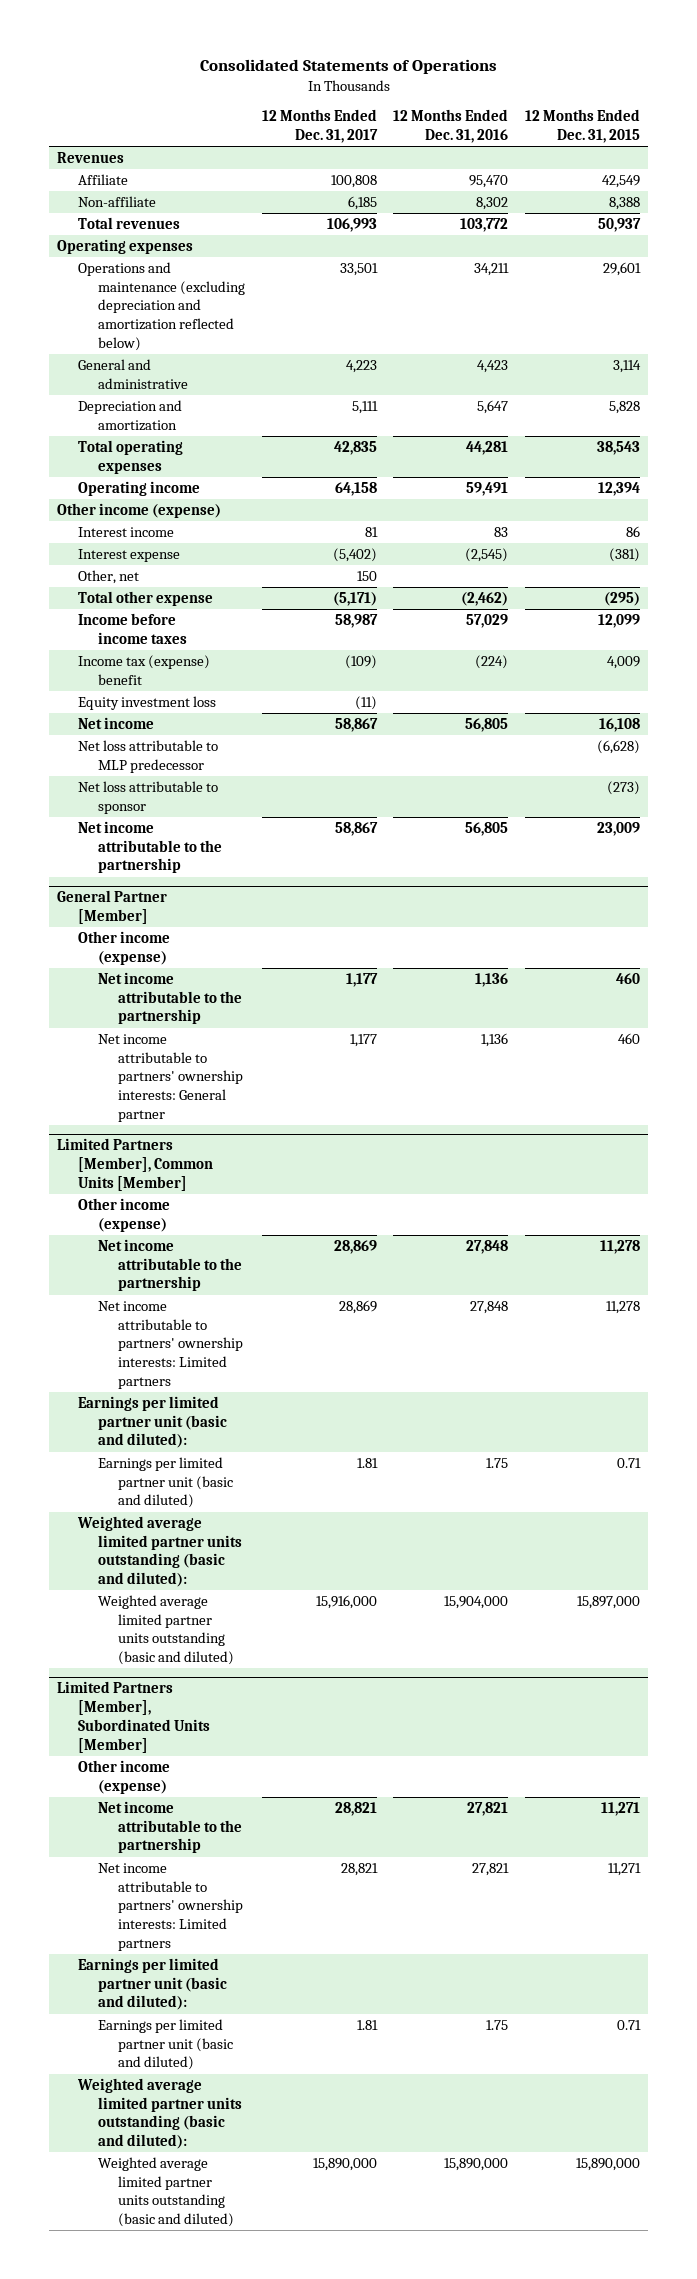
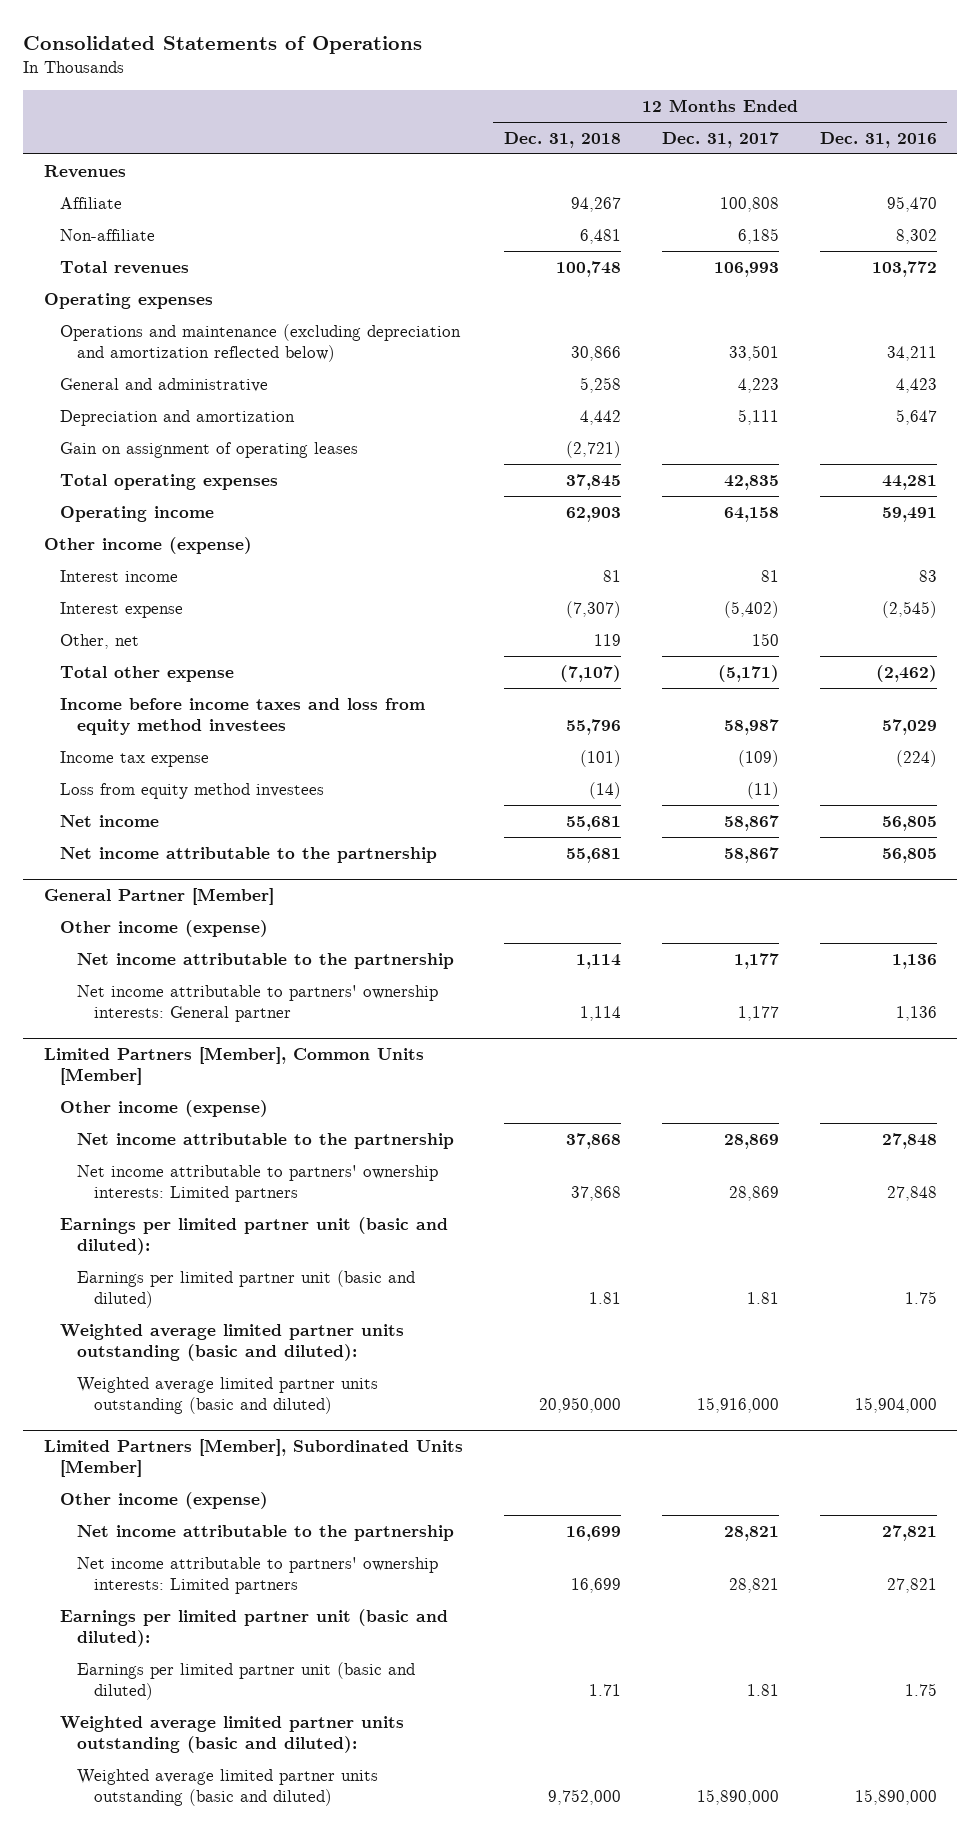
[524,109,640,144] 12 Months Ended Dec. 31, 2015 -> none
none -> [503,131,621,148] Dec. 31, 2018
none -> [60,441,359,458] Gain on assignment of operating leases
[77,613,188,644] Income before income taxes -> [60,697,426,735] Income before income taxes and loss from equity method investees
[77,655,210,685] Income tax (expense) benefit -> [60,750,210,767] Income tax expense
[77,696,216,711] Equity investment loss -> [60,782,325,799] Loss from equity method investees
[77,740,218,773] Net loss attributable to MLP predecessor -> none
[77,781,218,814] Net loss attributable to sponsor -> none

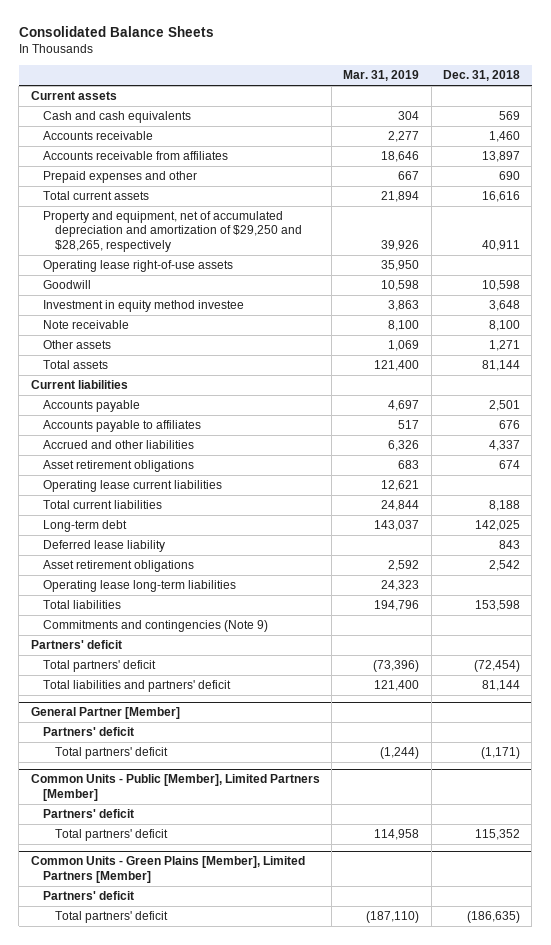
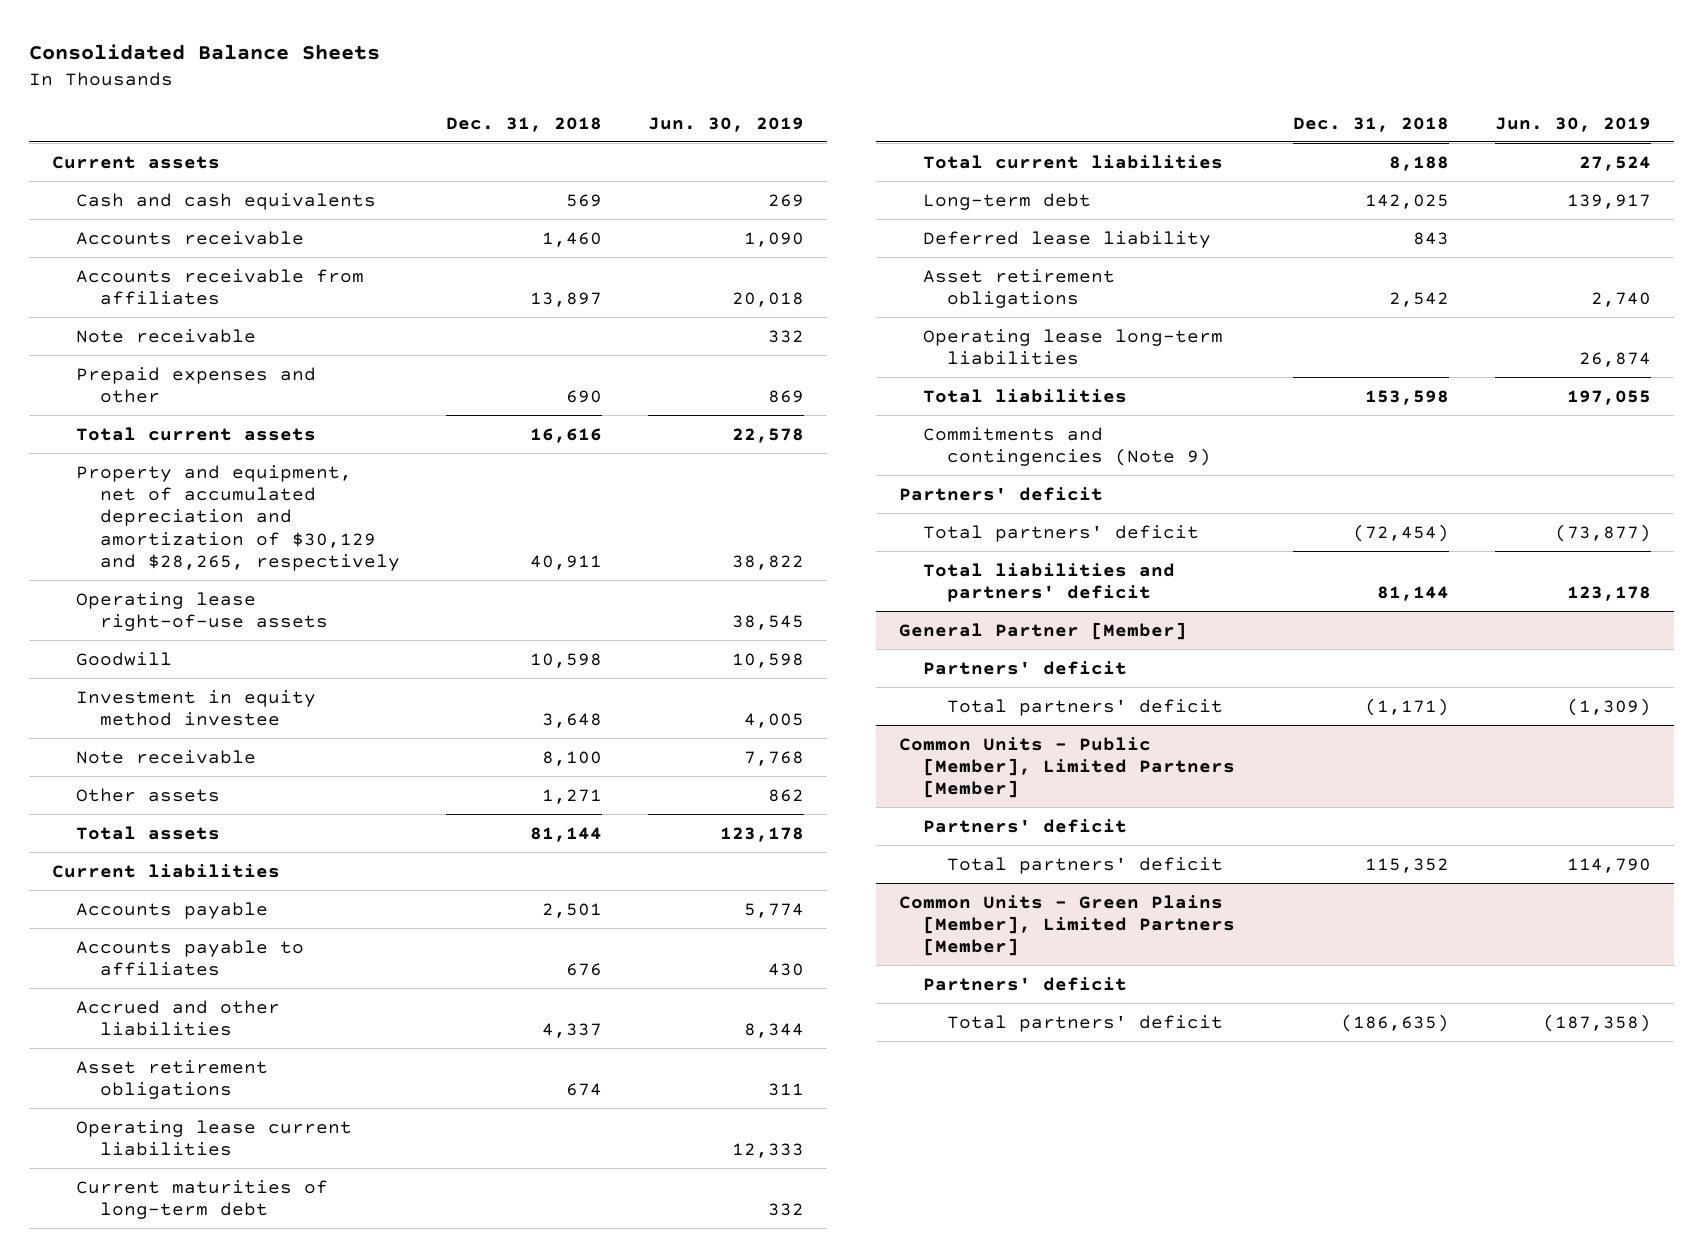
[343,70,420,82] Mar. 31, 2019 -> none
none -> [648,116,805,132] Jun. 30, 2019
none -> [75,328,256,343] Note receivable
[43,211,303,252] Property and equipment, net of accumulated depreciation and amortization of $29,250 and $28,265, respectively -> [75,464,400,572] Property and equipment, net of accumulated depreciation and amortization of $30,129 and $28,265, respectively
none -> [75,1179,328,1219] Current maturities of long-term debt

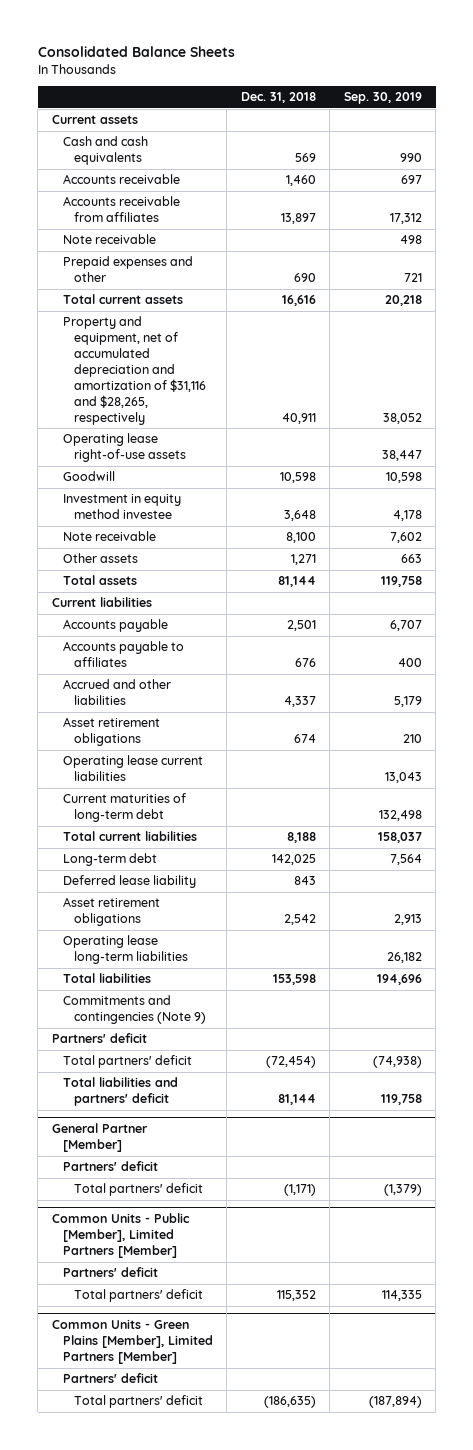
[648,116,805,132] Jun. 30, 2019 -> none
none -> [343,92,422,105] Sep. 30, 2019
[75,464,400,572] Property and equipment, net of accumulated depreciation and amortization of $30,129 and $28,265, respectively -> [62,316,206,425] Property and equipment, net of accumulated depreciation and amortization of $31,116 and $28,265, respectively

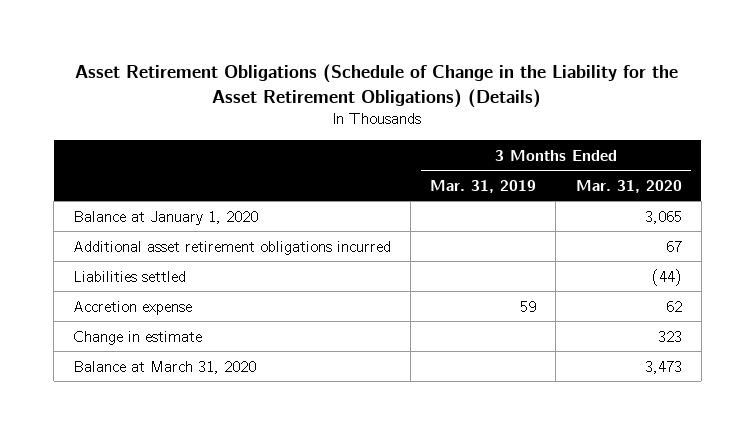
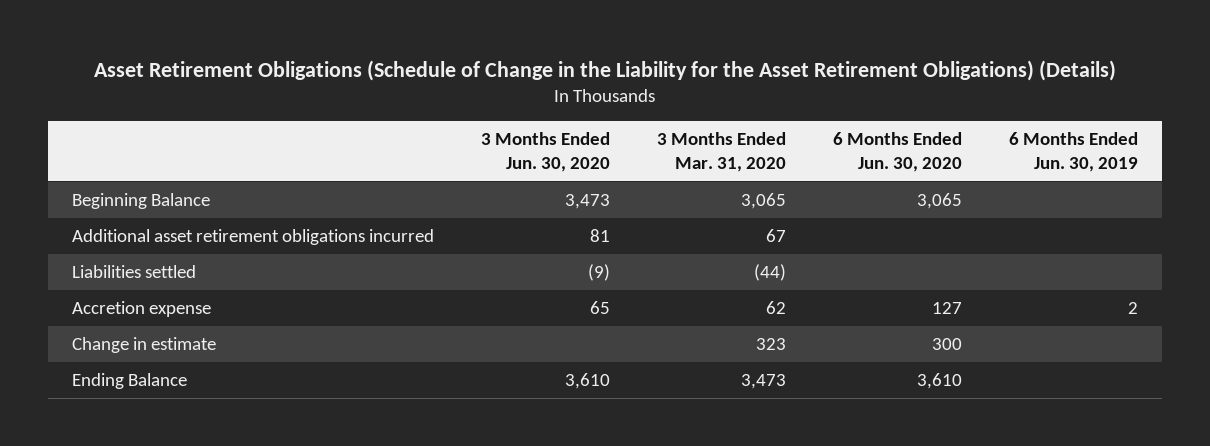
[430,179,537,193] Mar. 31, 2019 -> none
none -> [481,132,611,172] 3 Months Ended Jun. 30, 2020
none -> [833,132,963,172] 6 Months Ended Jun. 30, 2020
none -> [1009,132,1139,172] 6 Months Ended Jun. 30, 2019
[73,210,259,225] Balance at January 1, 2020 -> [71,193,210,210] Beginning Balance
[73,360,257,374] Balance at March 31, 2020 -> [71,373,187,390] Ending Balance

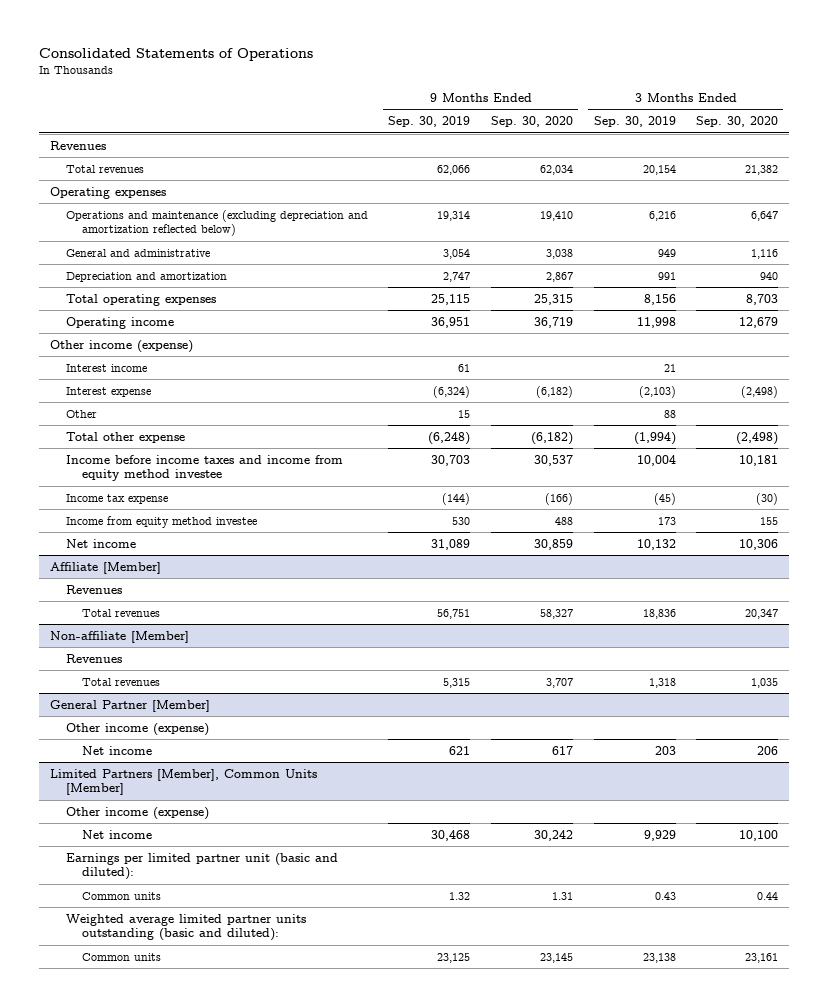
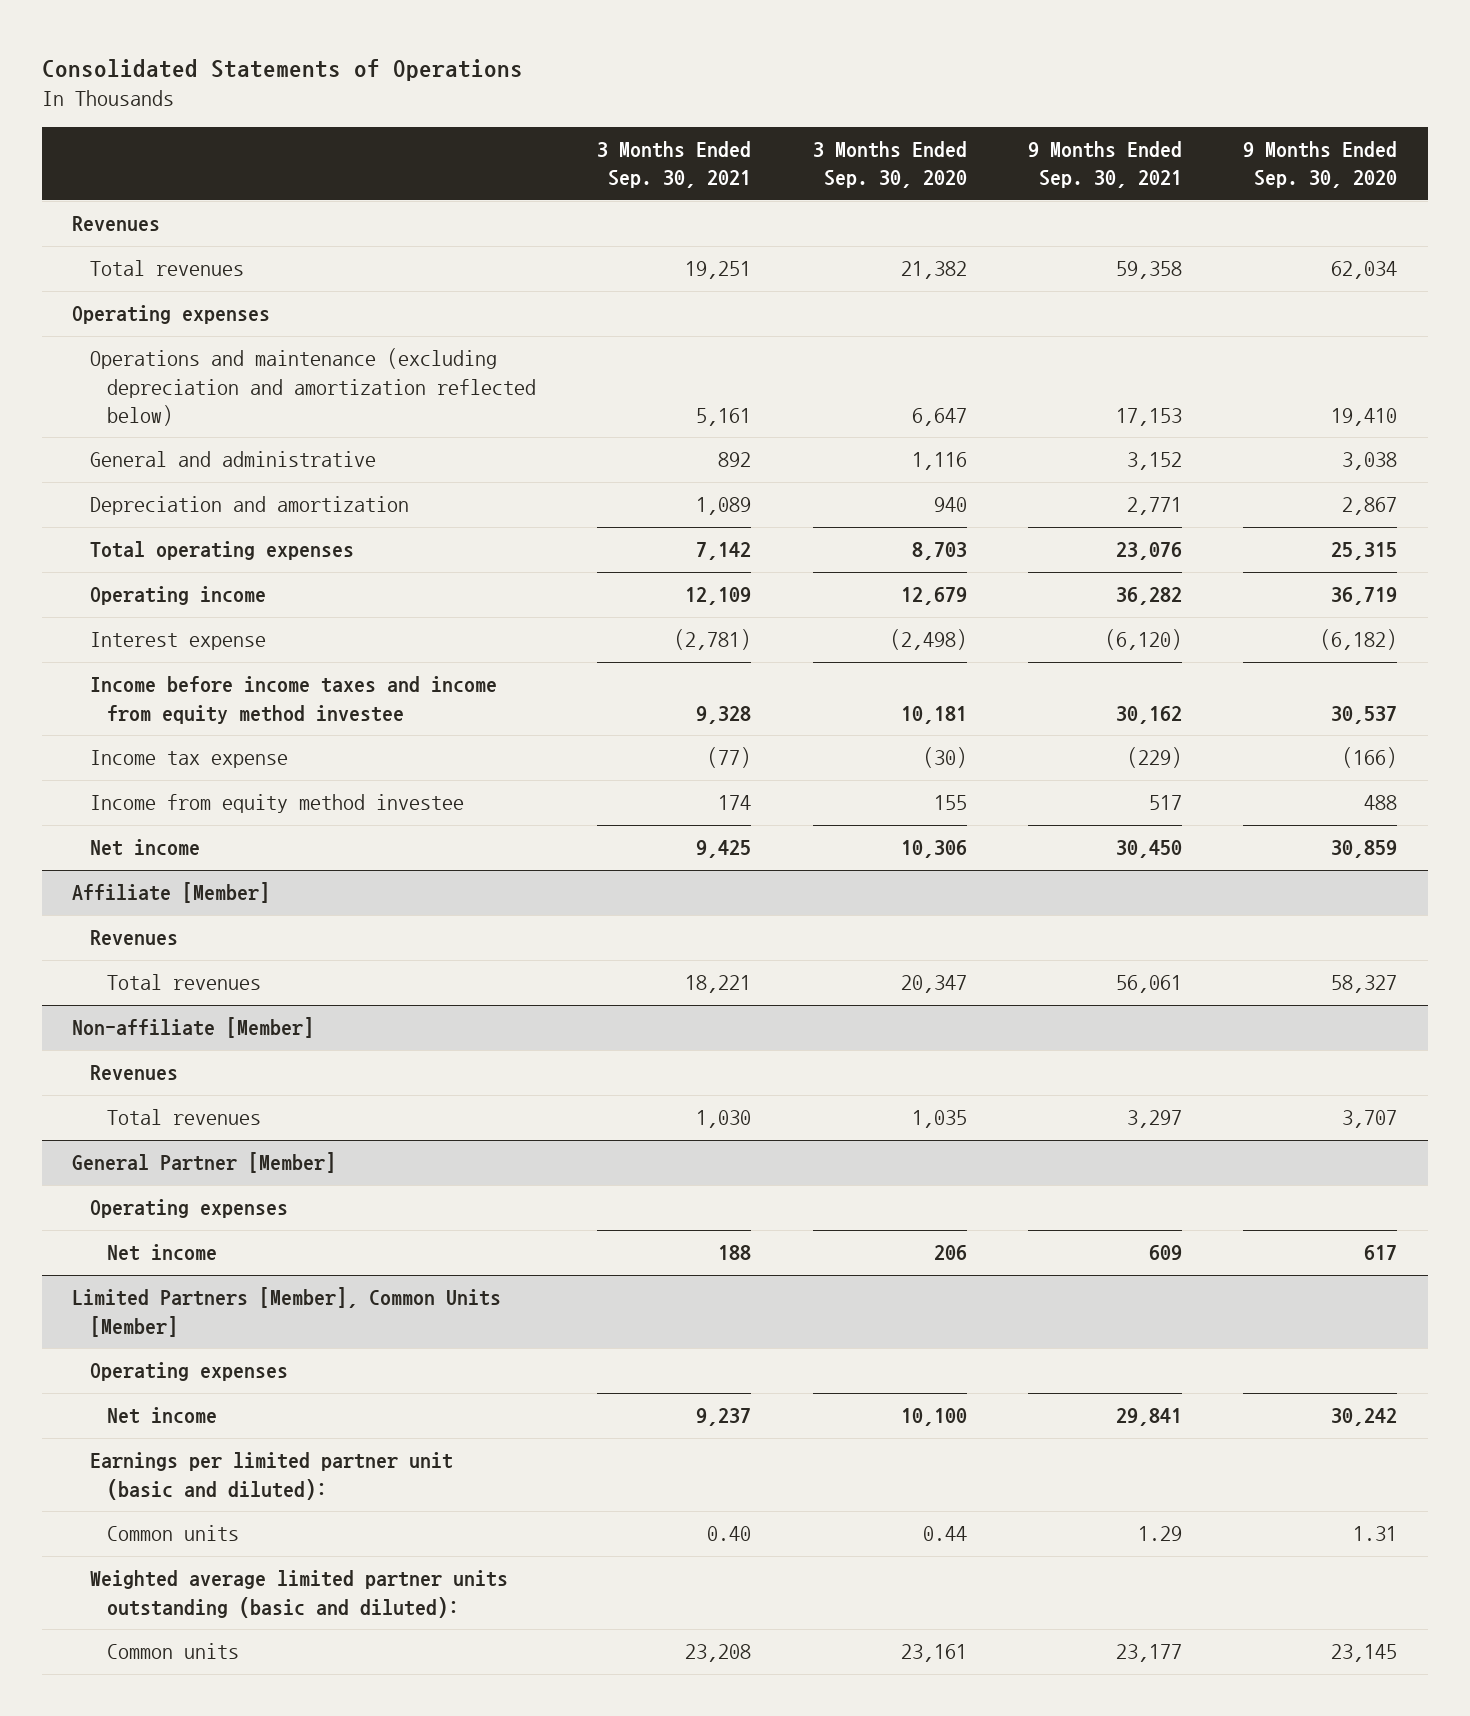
[388,116,471,128] Sep. 30, 2019 -> none
[593,116,676,128] Sep. 30, 2019 -> none
none -> [597,140,752,189] 3 Months Ended Sep. 30, 2021
none -> [1028,140,1183,189] 9 Months Ended Sep. 30, 2021
[49,339,193,353] Other income (expense) -> none
[65,363,147,372] Interest income -> none
[65,409,97,418] Other -> none
[65,431,185,443] Total other expense -> none
[65,722,209,736] Other income (expense) -> none
none -> [89,1199,288,1219] Operating expenses
[65,806,209,820] Other income (expense) -> none
none -> [89,1362,288,1382] Operating expenses

